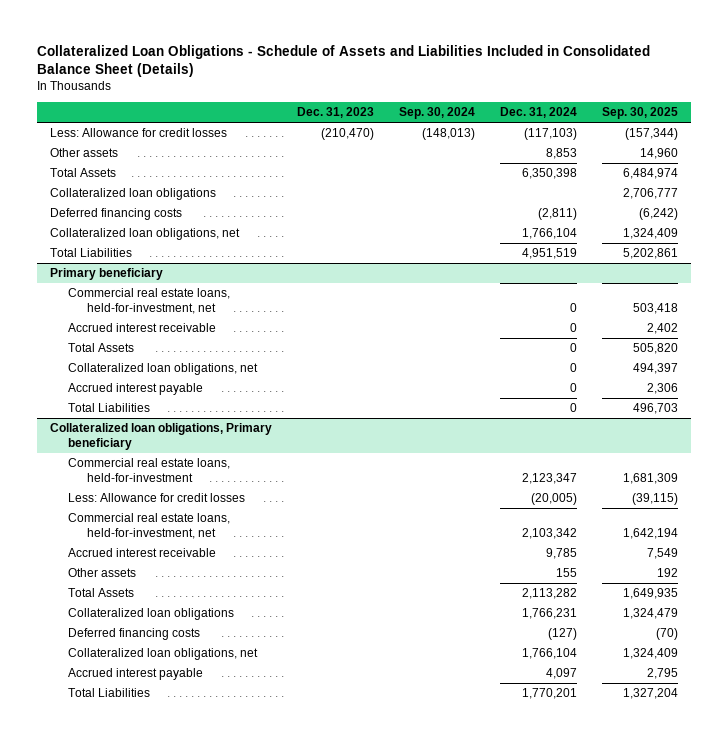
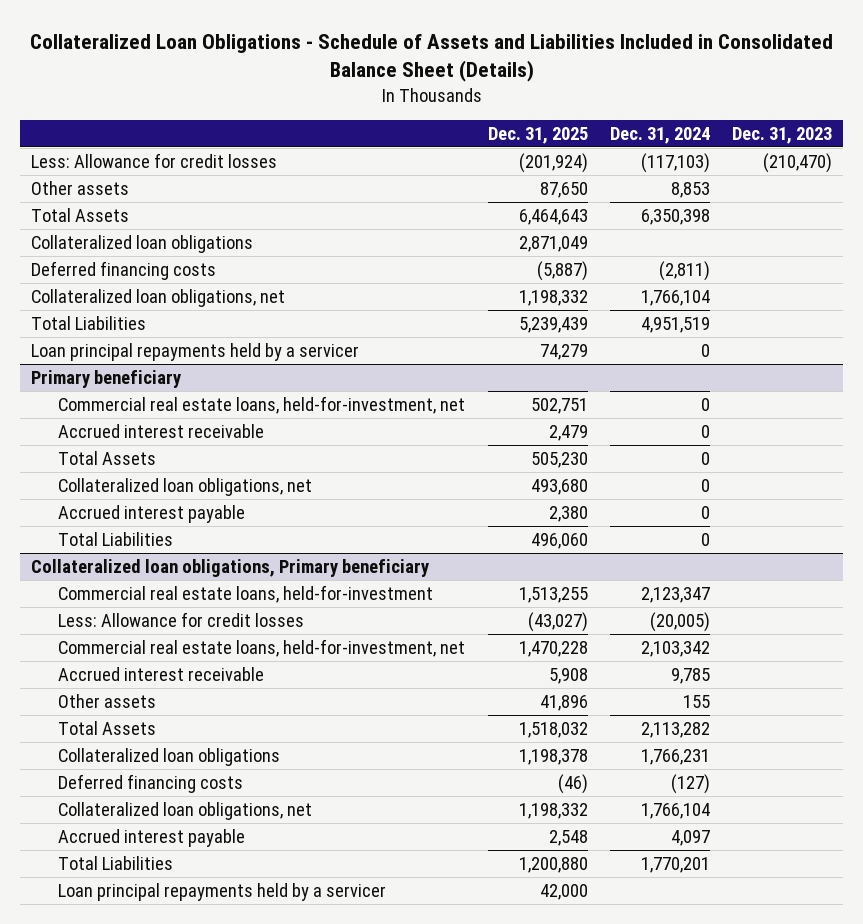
[398,107,475,120] Sep. 30, 2024 -> none
[602,107,679,120] Sep. 30, 2025 -> none
none -> [487,126,588,144] Dec. 31, 2025
none -> [31,342,360,361] Loan principal repayments held by a servicer
none -> [58,882,387,901] Loan principal repayments held by a servicer

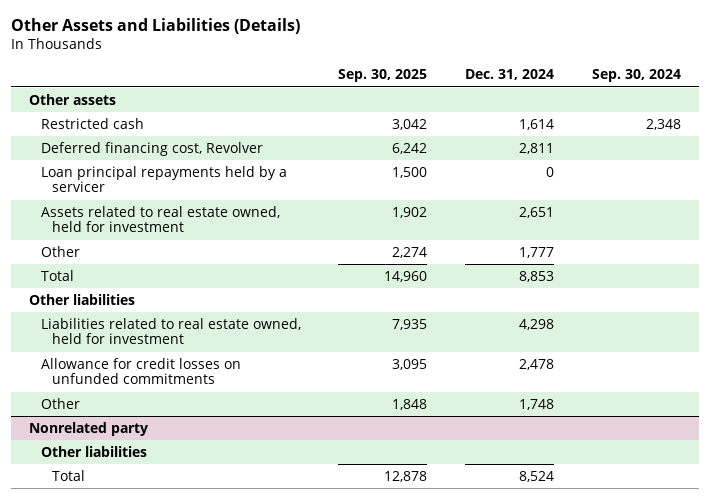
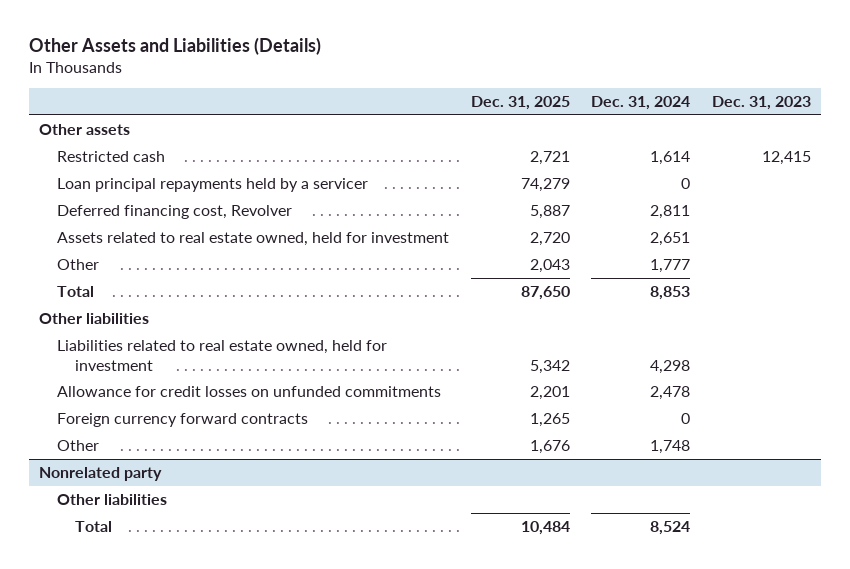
[338,69,428,83] Sep. 30, 2025 -> none
[591,69,681,83] Sep. 30, 2024 -> none
none -> [470,96,570,111] Dec. 31, 2025
none -> [711,96,811,111] Dec. 31, 2023
[40,141,263,156] Deferred financing cost, Revolver -> [57,204,293,219] Deferred financing cost, Revolver
none -> [57,412,309,427] Foreign currency forward contracts

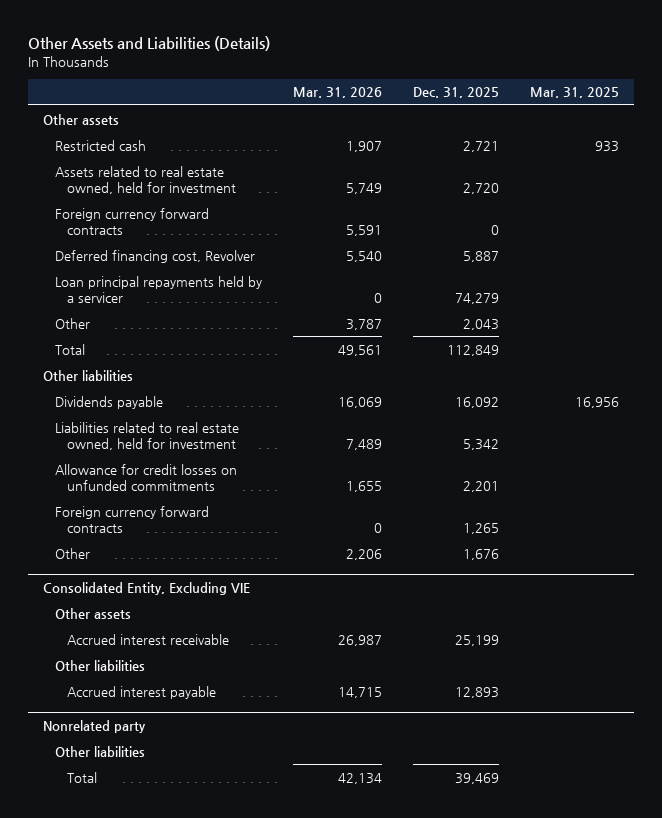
[591,96,691,111] Dec. 31, 2024 -> none
[711,96,811,111] Dec. 31, 2023 -> none
none -> [292,87,382,99] Mar. 31, 2026
none -> [529,87,619,99] Mar. 31, 2025
none -> [55,207,210,235] Foreign currency forward contracts
[57,204,293,219] Deferred financing cost, Revolver -> [55,249,256,263] Deferred financing cost, Revolver
[57,177,369,192] Loan principal repayments held by a servicer -> [55,275,263,303] Loan principal repayments held by a servicer
[520,285,570,300] 87,650 -> [446,344,499,356] 112,849
none -> [55,395,164,409] Dividends payable
none -> [43,581,251,595] Consolidated Entity, Excluding VIE
none -> [55,607,132,619] Other assets
none -> [66,633,229,645] Accrued interest receivable
none -> [55,659,146,671] Other liabilities
none -> [66,685,216,699] Accrued interest payable
[520,520,570,535] 10,484 -> [454,772,499,784] 39,469

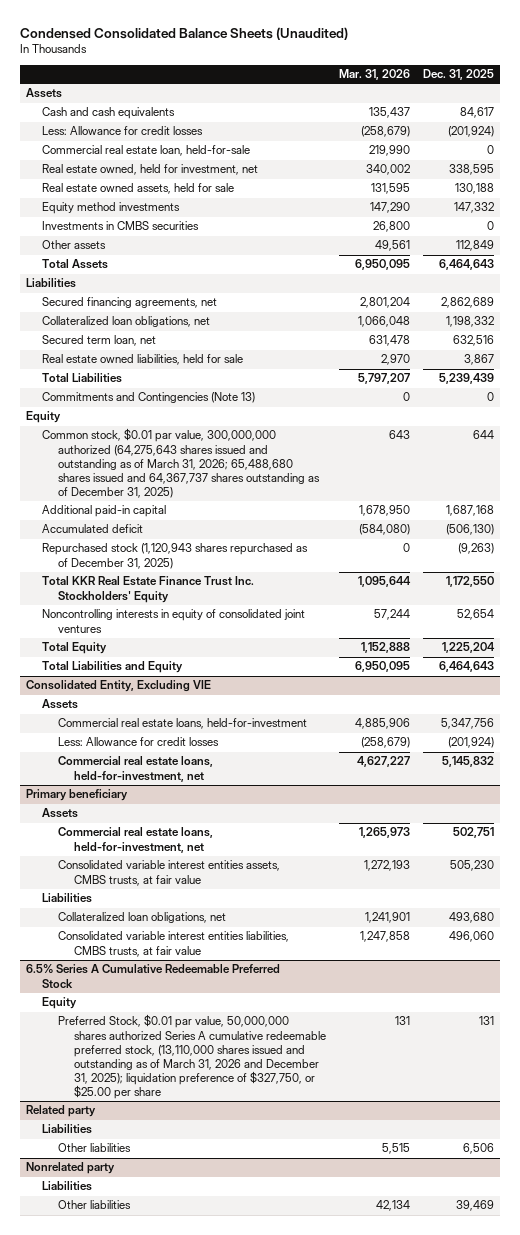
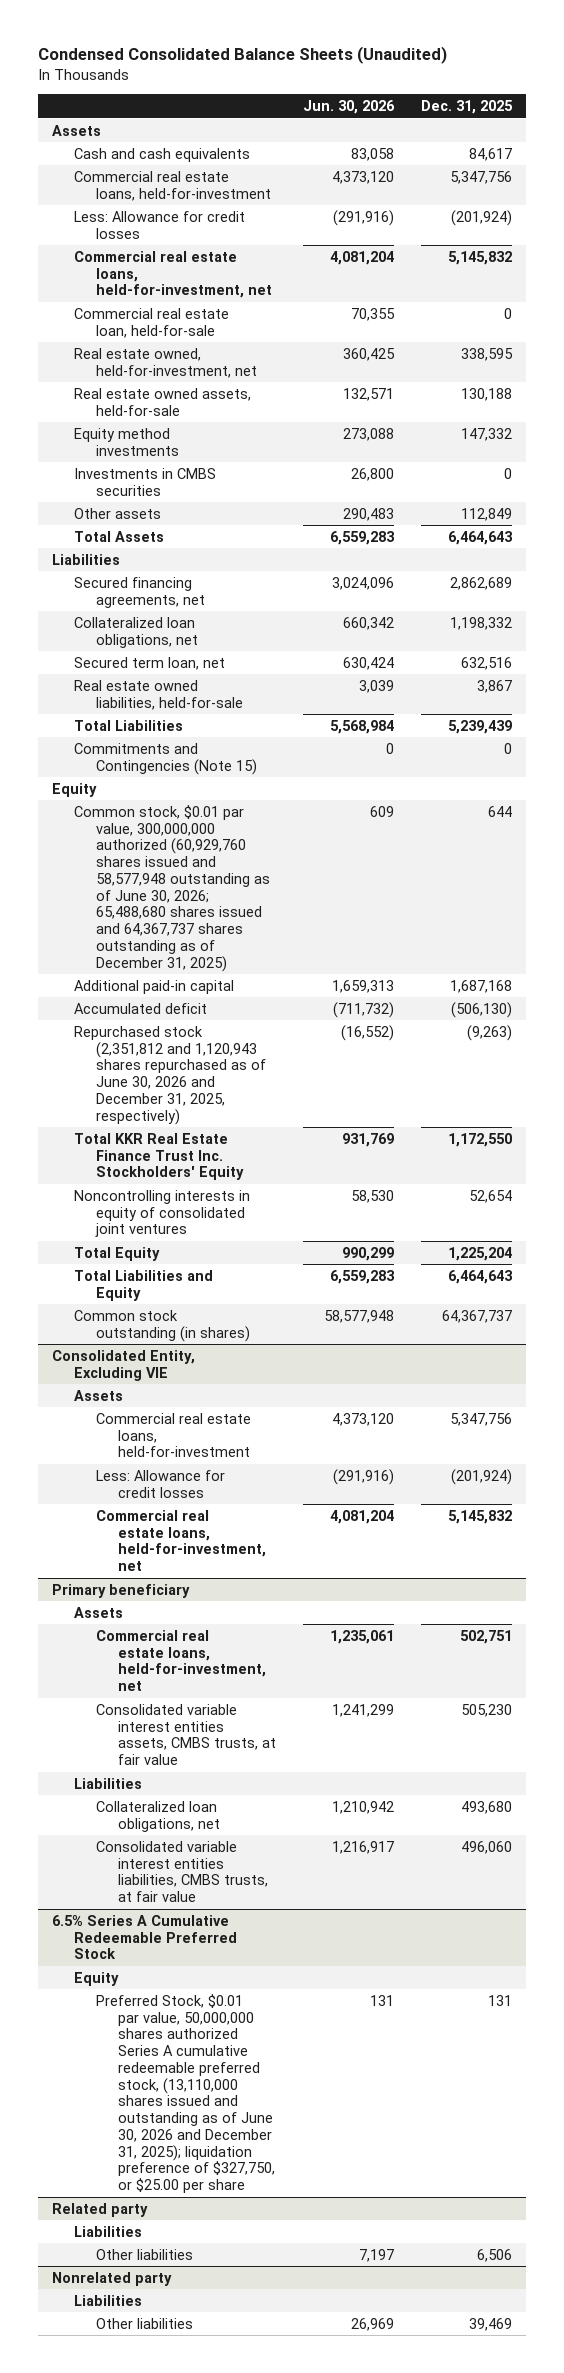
[338,69,410,81] Mar. 31, 2026 -> none
none -> [302,100,395,115] Jun. 30, 2026
none -> [73,170,271,201] Commercial real estate loans, held-for-investment
none -> [73,250,272,299] Commercial real estate loans, held-for-investment, net
[42,164,259,176] Real estate owned, held for investment, net -> [73,347,257,378] Real estate owned, held-for-investment, net
[42,183,235,195] Real estate owned assets, held for sale -> [73,387,251,416] Real estate owned assets, held-for-sale
[42,354,244,366] Real estate owned liabilities, held for sale -> [73,679,243,710] Real estate owned liabilities, held-for-sale
[42,392,256,404] Commitments and Contingencies (Note 13) -> [73,742,257,775] Commitments and Contingencies (Note 15)
[42,428,321,499] Common stock, $0.01 par value, 300,000,000 authorized (64,275,643 shares issued and outstanding as of March 31, 2026; 65,488,680 shares issued and 64,367,737 shares outstanding as of December 31, 2025) -> [73,804,270,972] Common stock, $0.01 par value, 300,000,000 authorized (60,929,760 shares issued and 58,577,948 outstanding as of June 30, 2026; 65,488,680 shares issued and 64,367,737 shares outstanding as of December 31, 2025)
[42,543,309,569] Repurchased stock (1,120,943 shares repurchased as of December 31, 2025) -> [73,1025,266,1125] Repurchased stock (2,351,812 and 1,120,943 shares repurchased as of June 30, 2026 and December 31, 2025, respectively)
none -> [73,1309,250,1342] Common stock outstanding (in shares)
[58,1014,326,1100] Preferred Stock, $0.01 par value, 50,000,000 shares authorized Series A cumulative redeemable preferred stock, (13,110,000 shares issued and outstanding as of March 31, 2026 and December 31, 2025); liquidation preference of $327,750, or $25.00 per share -> [95,1993,275,2194] Preferred Stock, $0.01 par value, 50,000,000 shares authorized Series A cumulative redeemable preferred stock, (13,110,000 shares issued and outstanding as of June 30, 2026 and December 31, 2025); liquidation preference of $327,750, or $25.00 per share

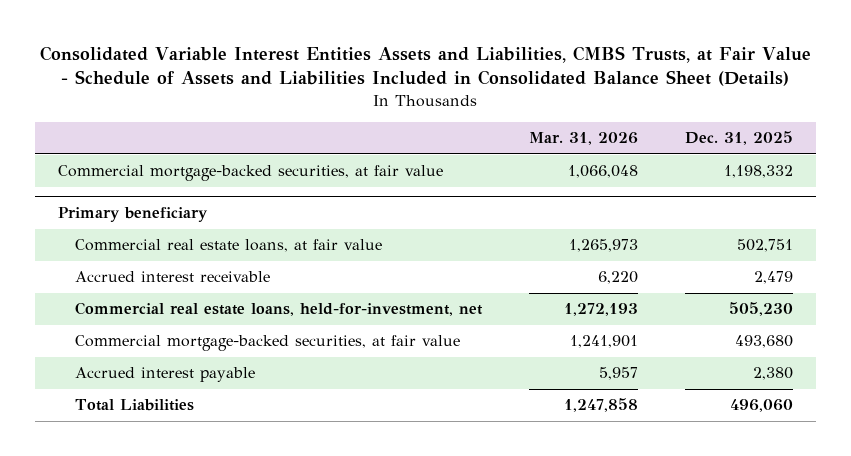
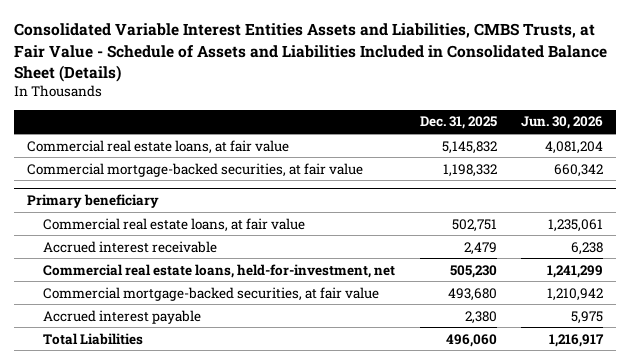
[528,132,638,146] Mar. 31, 2026 -> none
none -> [521,116,604,130] Jun. 30, 2026
none -> [26,139,289,154] Commercial real estate loans, at fair value

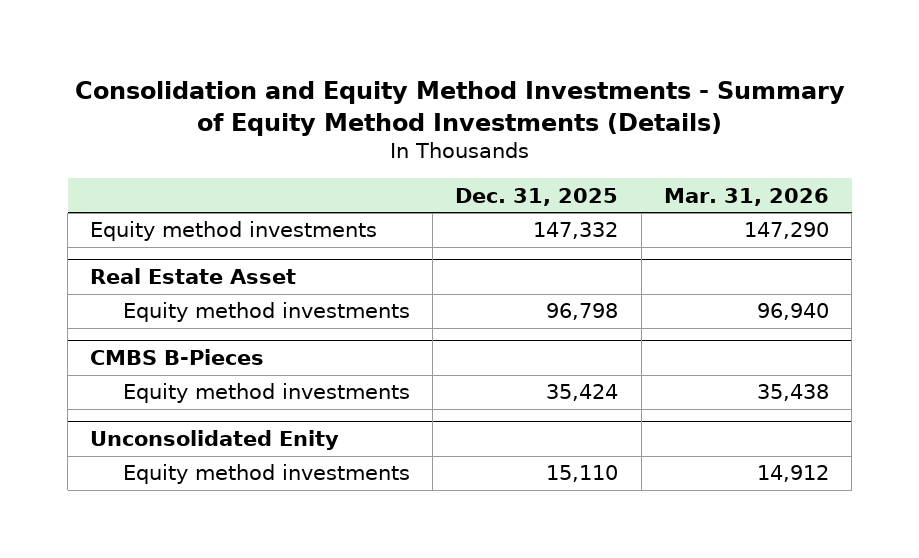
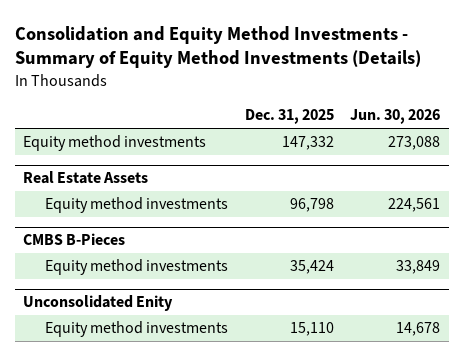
[663,187,829,206] Mar. 31, 2026 -> none
none -> [350,109,441,125] Jun. 30, 2026
[90,268,297,285] Real Estate Asset -> [23,171,149,185] Real Estate Assets

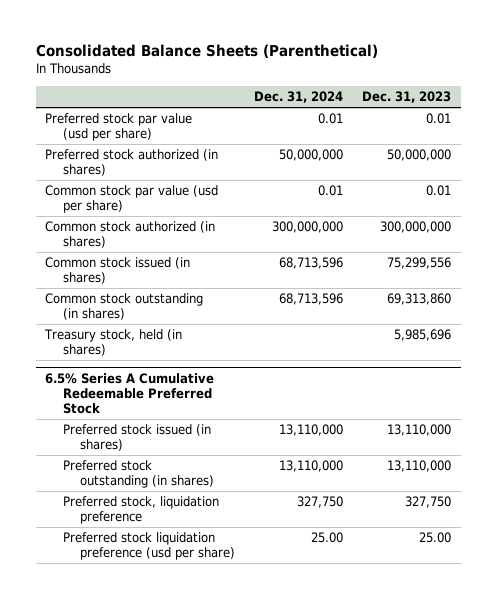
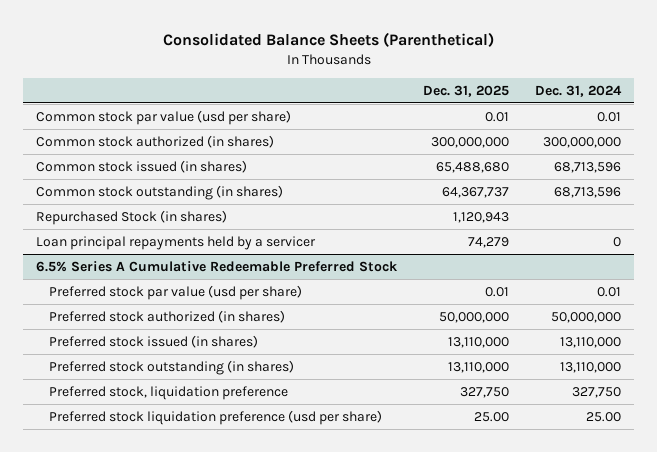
[362,91,452,104] Dec. 31, 2023 -> none
none -> [423,84,510,97] Dec. 31, 2025
[45,113,193,142] Preferred stock par value (usd per share) -> none
[45,149,219,177] Preferred stock authorized (in shares) -> none
[44,329,183,357] Treasury stock, held (in shares) -> [36,209,228,225] Repurchased Stock (in shares)
none -> [36,235,317,250] Loan principal repayments held by a servicer
none -> [49,284,303,300] Preferred stock par value (usd per share)
none -> [49,309,286,323] Preferred stock authorized (in shares)

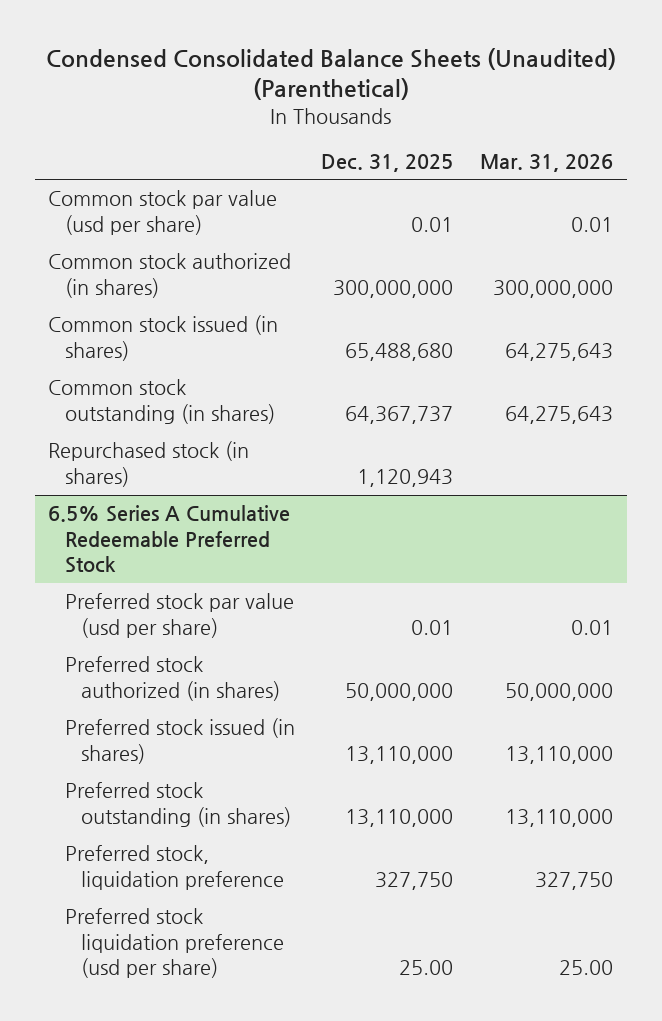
[162,32,494,48] Consolidated Balance Sheets (Parenthetical) -> [45,47,616,101] Condensed Consolidated Balance Sheets (Unaudited) (Parenthetical)
[535,84,623,97] Dec. 31, 2024 -> none
none -> [480,153,614,172] Mar. 31, 2026
[36,235,317,250] Loan principal repayments held by a servicer -> none
[36,209,228,225] Repurchased Stock (in shares) -> [48,441,250,487] Repurchased stock (in shares)

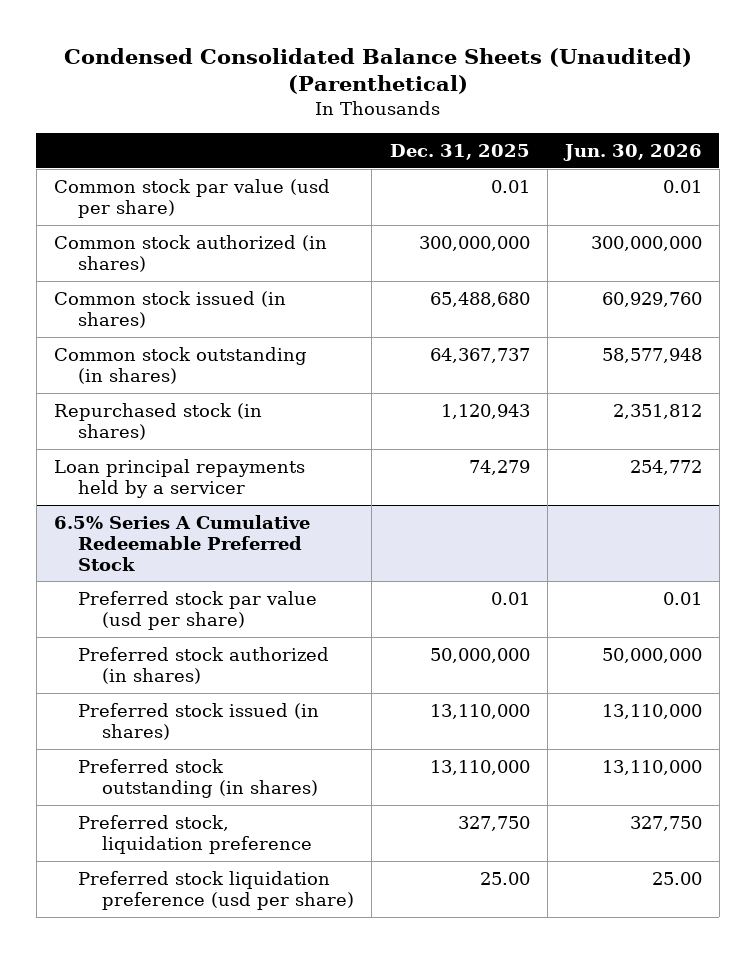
[480,153,614,172] Mar. 31, 2026 -> none
none -> [562,143,702,161] Jun. 30, 2026
none -> [53,458,305,498] Loan principal repayments held by a servicer

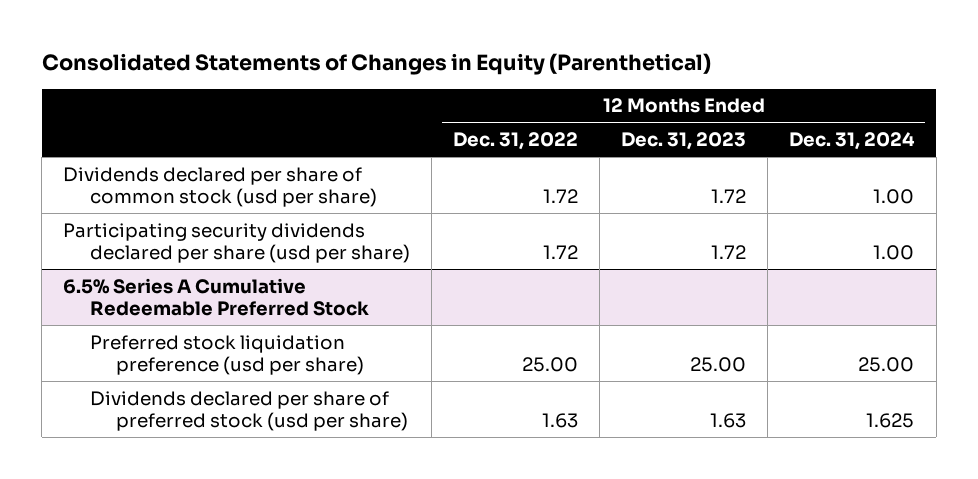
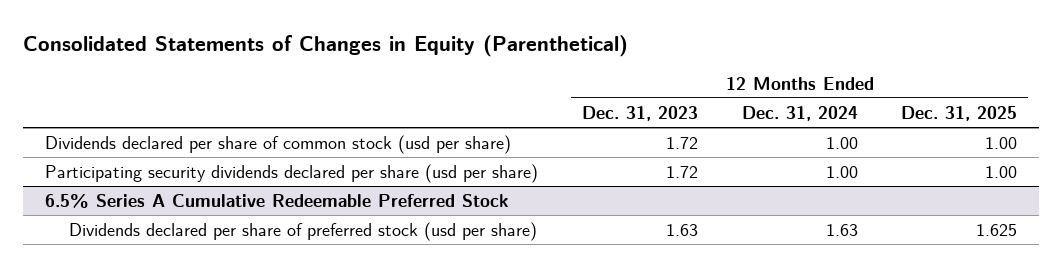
[453,132,579,151] Dec. 31, 2022 -> none
none -> [901,105,1018,121] Dec. 31, 2025
[89,334,365,375] Preferred stock liquidation preference (usd per share) -> none
[866,412,915,428] 1.625 -> [825,223,858,236] 1.63

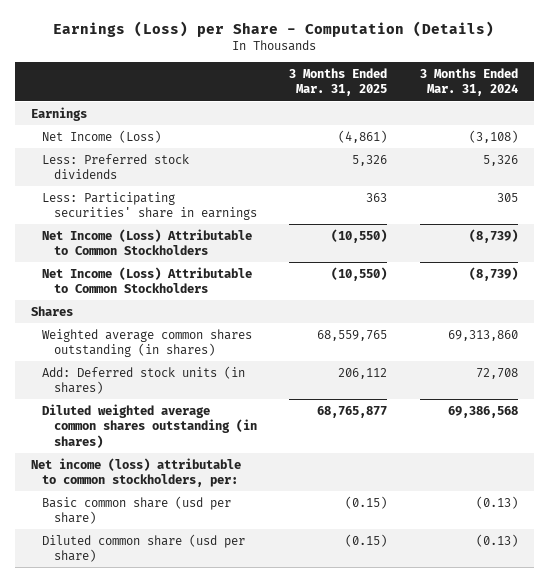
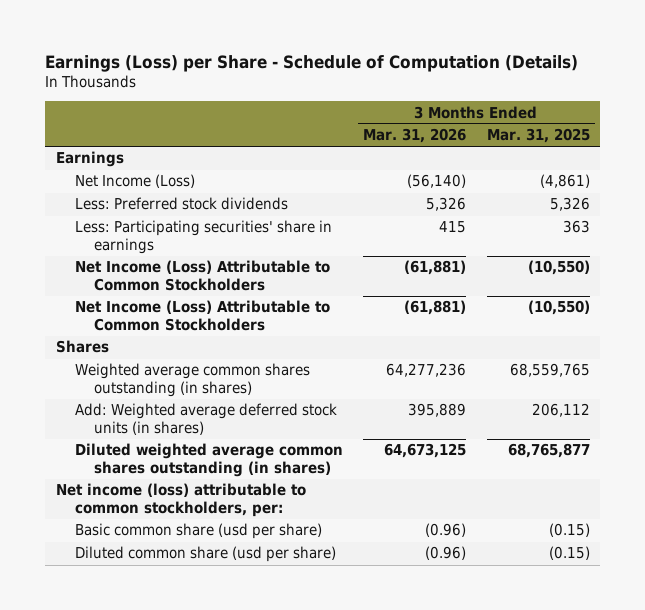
[53,20,495,37] Earnings (Loss) per Share - Computation (Details) -> [45,54,579,72] Earnings (Loss) per Share - Schedule of Computation (Details)
[419,67,518,97] 3 Months Ended Mar. 31, 2024 -> none
none -> [363,128,467,144] Mar. 31, 2026
[42,365,246,395] Add: Deferred stock units (in shares) -> [74,403,337,436] Add: Weighted average deferred stock units (in shares)

